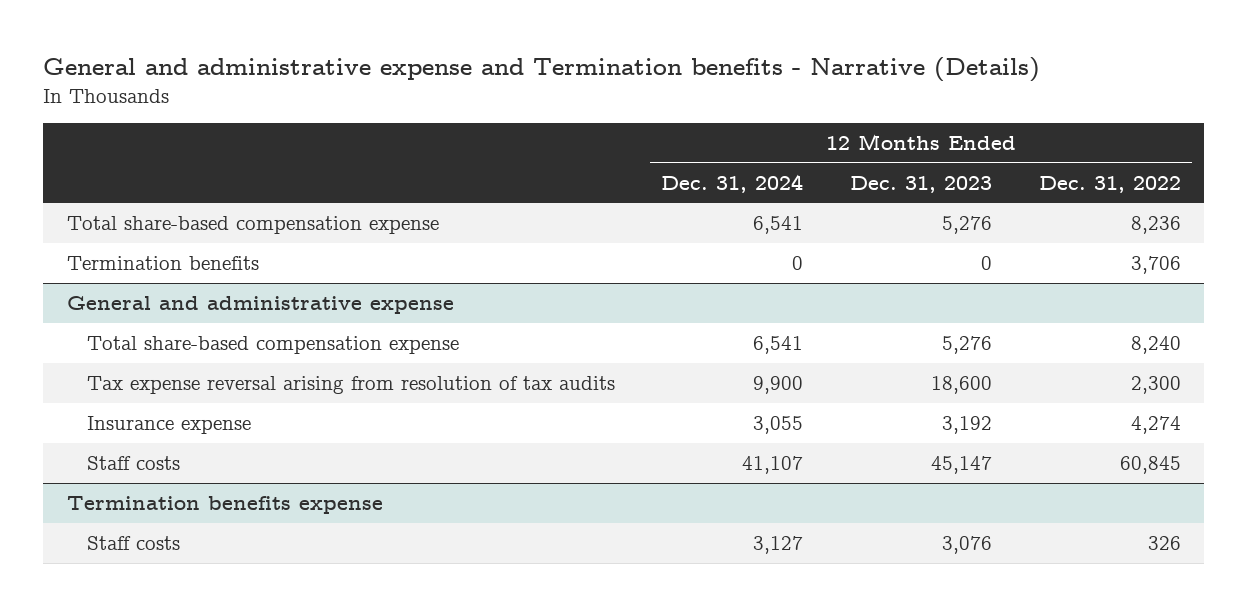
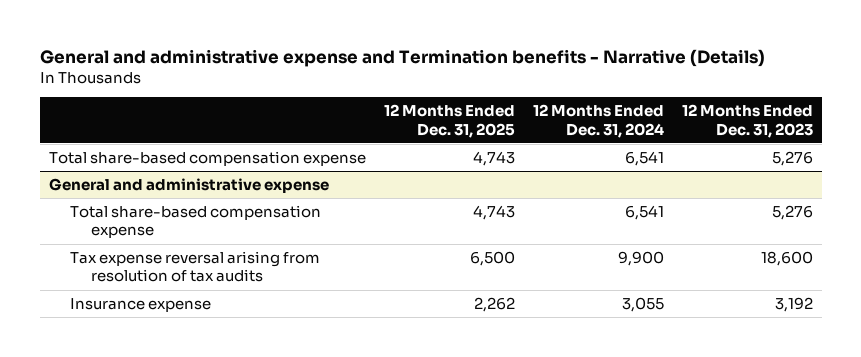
[1038,175,1181,193] Dec. 31, 2022 -> none
none -> [383,104,515,138] 12 Months Ended Dec. 31, 2025
[66,255,259,270] Termination benefits -> none
[86,455,180,470] Staff costs -> none
[66,495,383,514] Termination benefits expense -> none
[86,535,180,550] Staff costs -> none

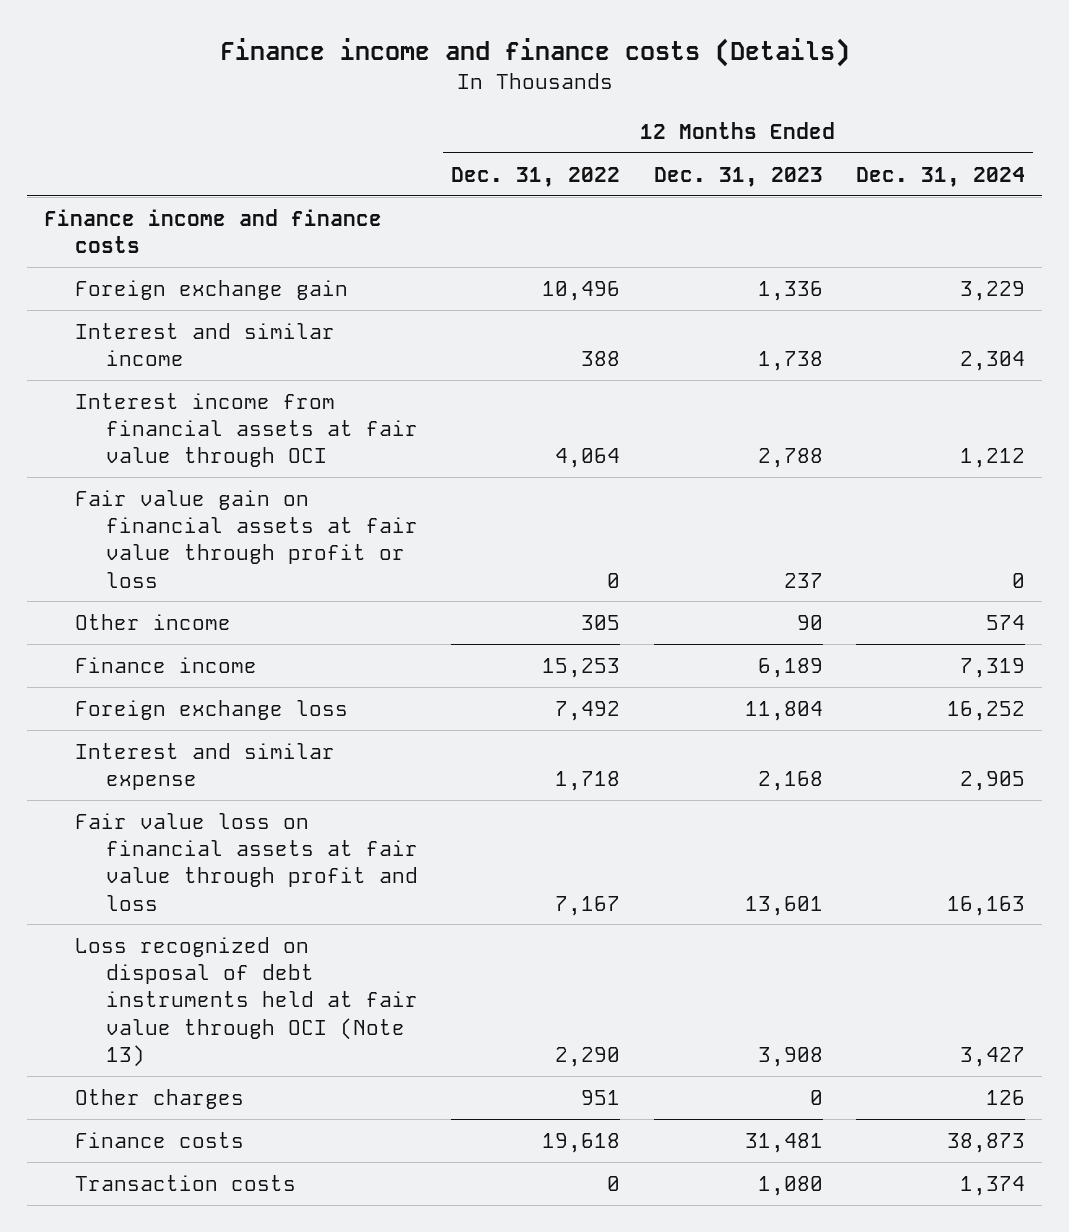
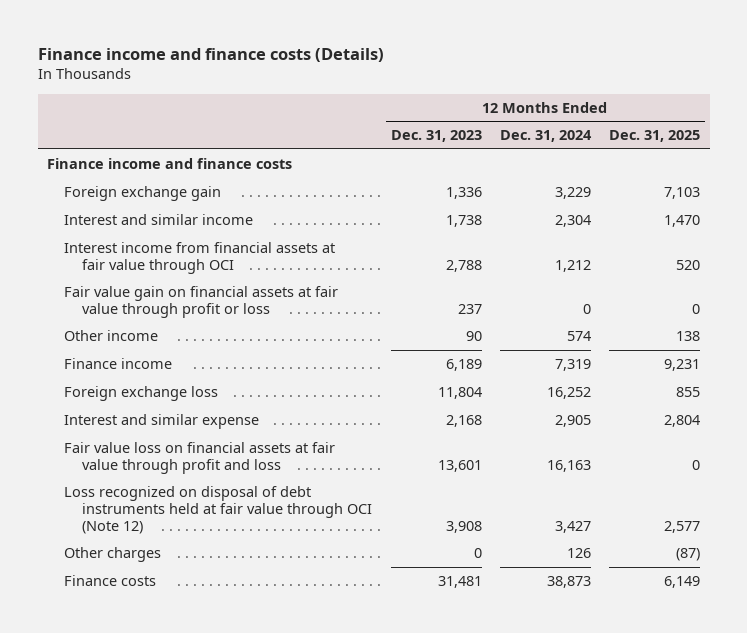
[451,166,621,187] Dec. 31, 2022 -> none
none -> [609,130,701,143] Dec. 31, 2025
[74,936,418,1067] Loss recognized on disposal of debt instruments held at fair value through OCI (Note 13) -> [64,485,373,534] Loss recognized on disposal of debt instruments held at fair value through OCI (Note 12)
[74,1174,296,1191] Transaction costs -> none

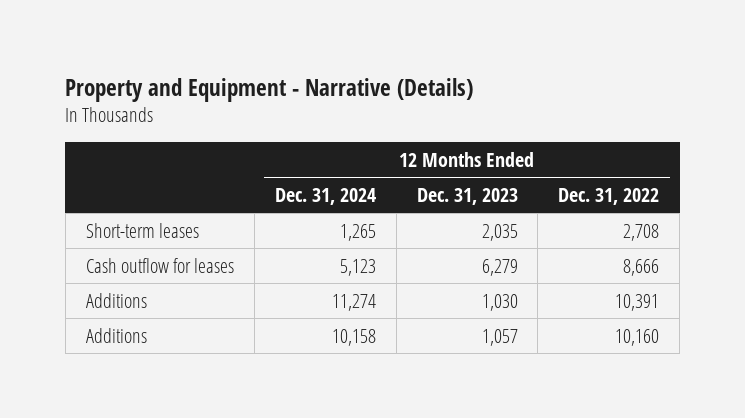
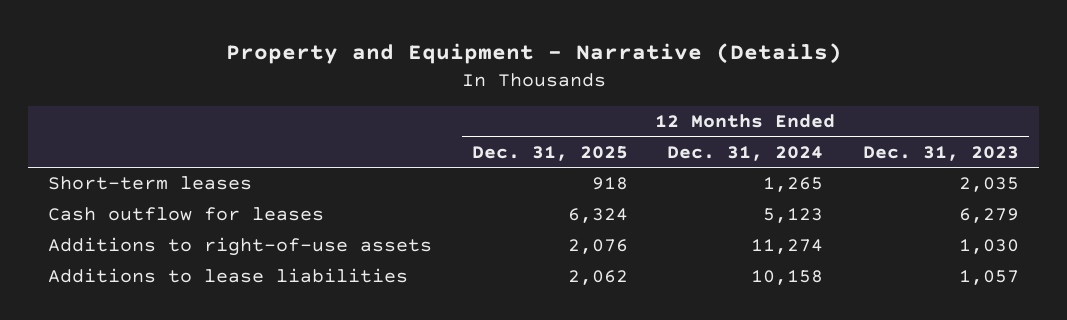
[558,187,660,205] Dec. 31, 2022 -> none
none -> [471,145,628,161] Dec. 31, 2025
[85,292,147,308] Additions -> [48,237,433,257] Additions to right-of-use assets
[85,327,147,343] Additions -> [48,268,409,284] Additions to lease liabilities

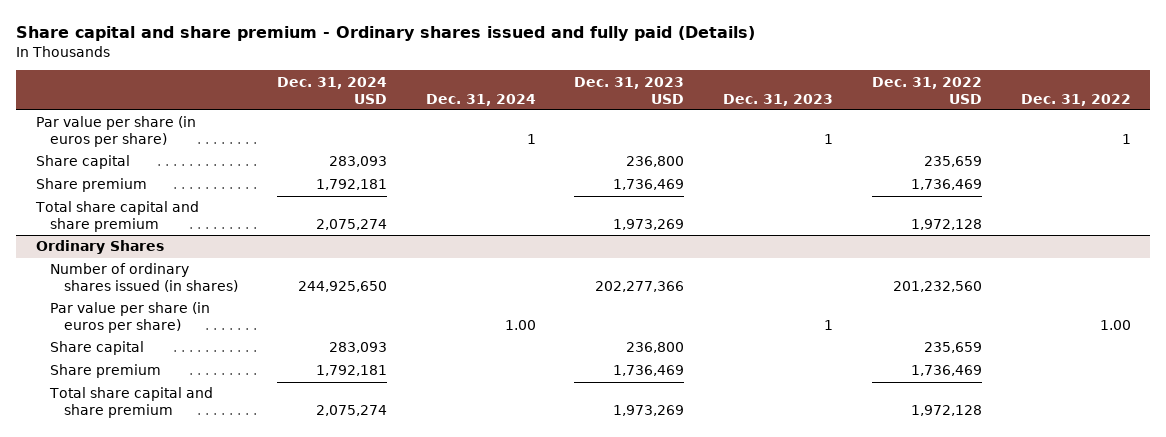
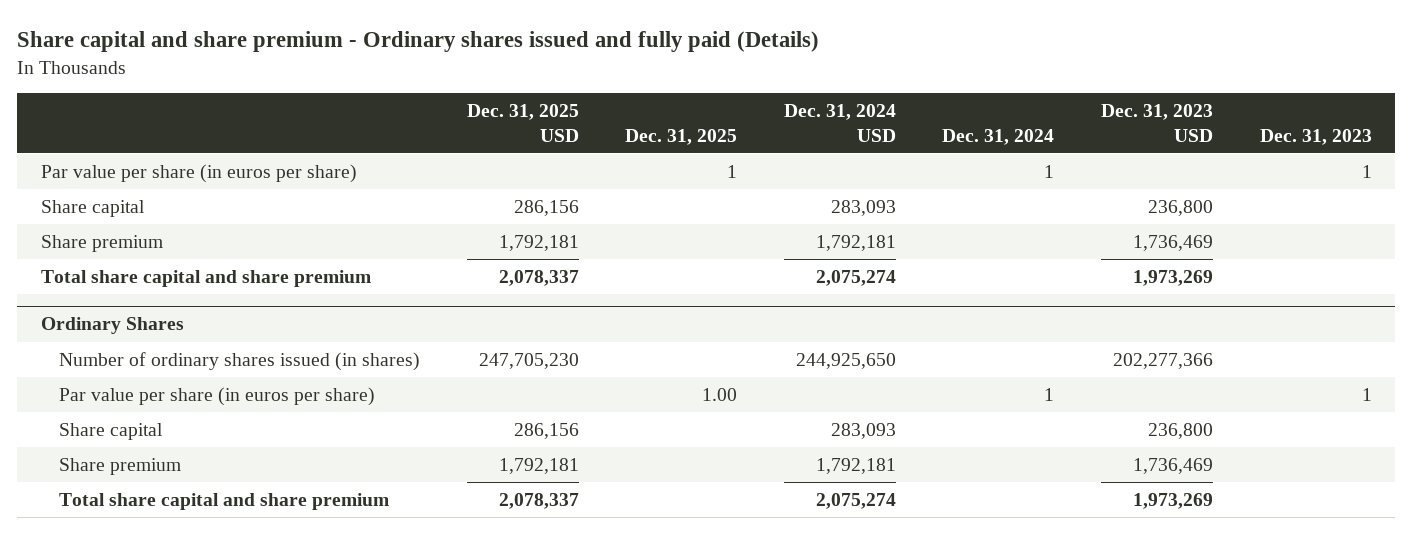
[871,76,982,104] Dec. 31, 2022 USD -> none
[1020,93,1131,106] Dec. 31, 2022 -> none
none -> [466,103,579,142] Dec. 31, 2025 USD
none -> [625,128,738,145] Dec. 31, 2025
[504,320,536,331] 1.00 -> [1044,387,1055,401] 1

